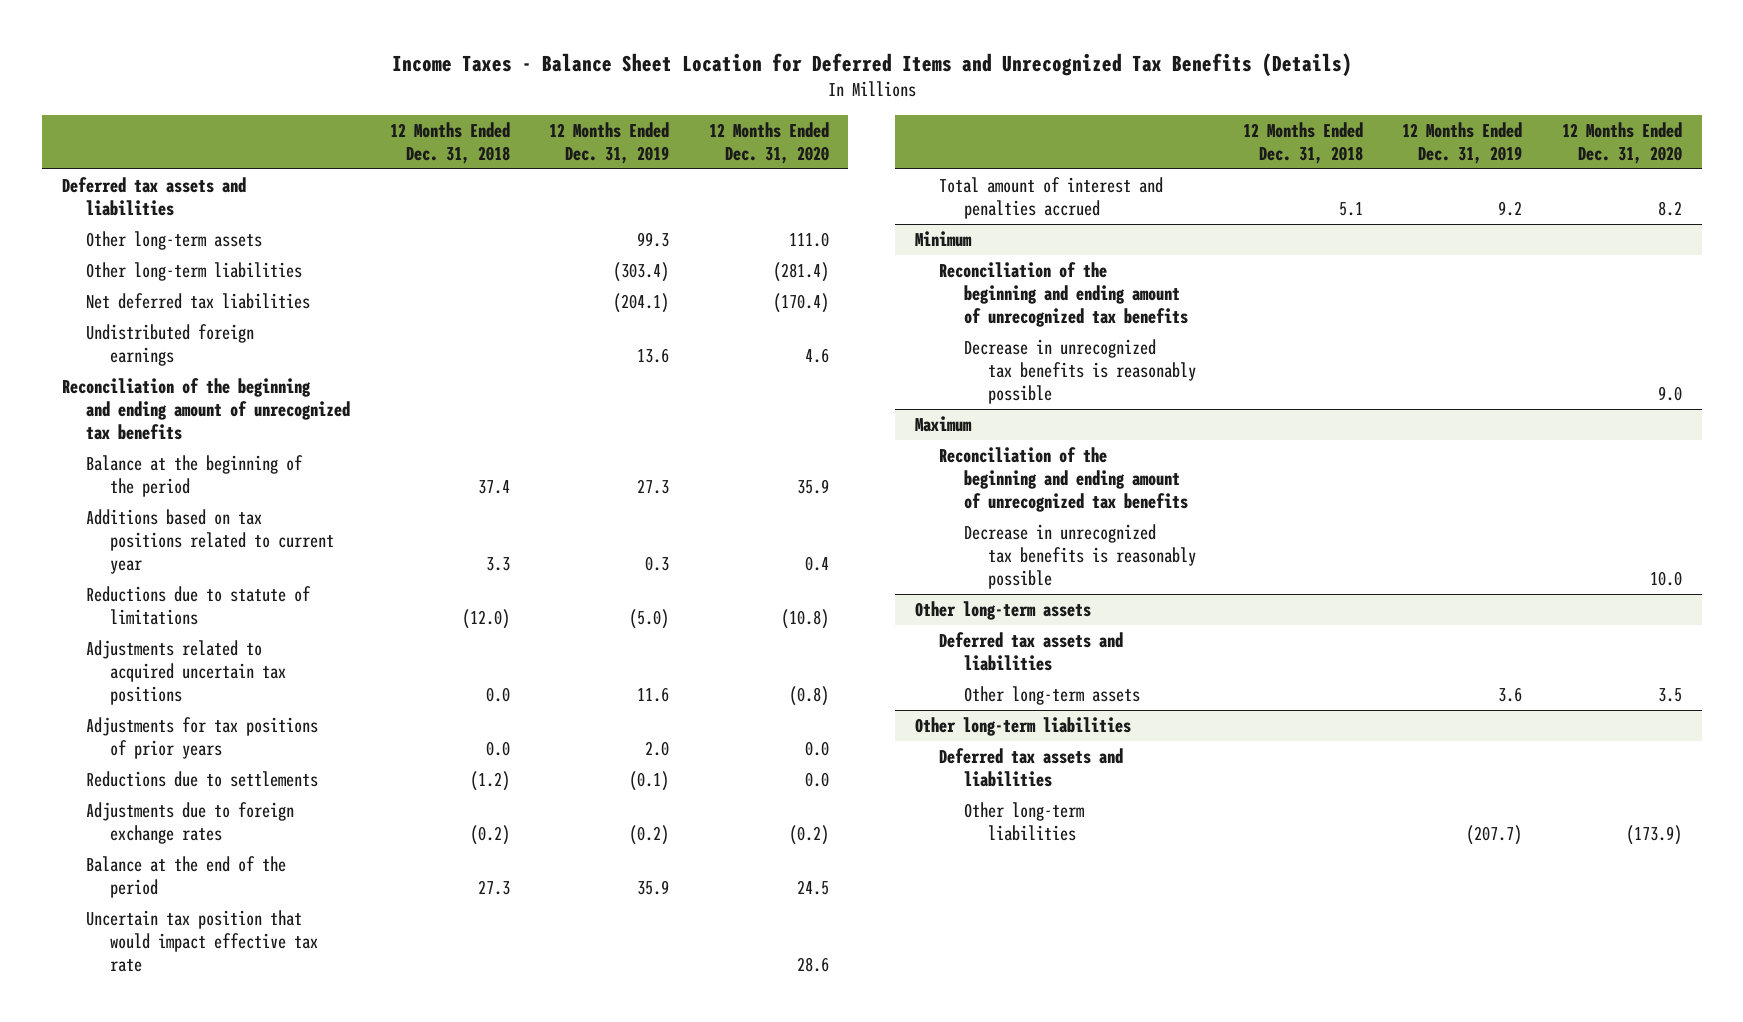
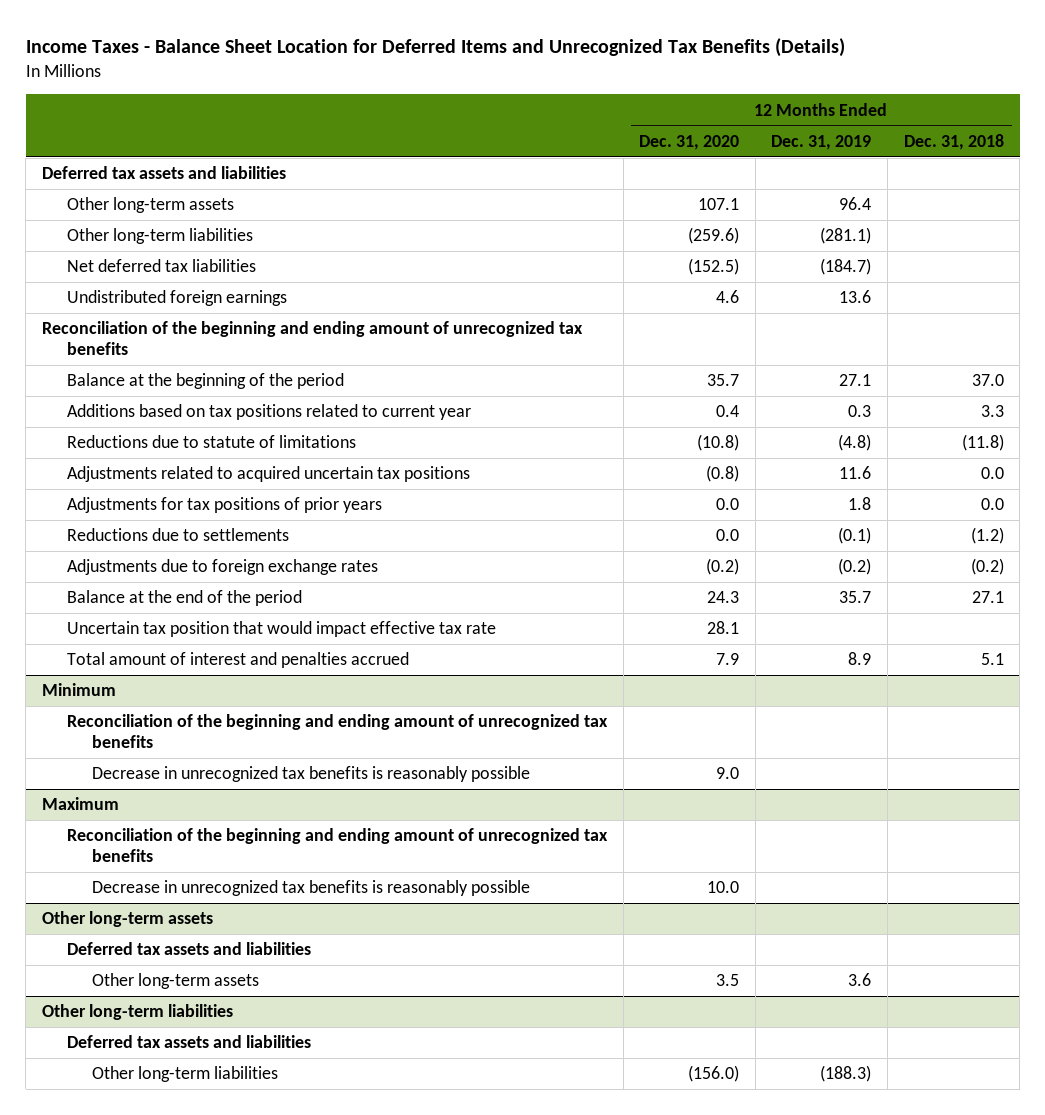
[637,232,670,248] 99.3 -> [839,197,872,211] 96.4
[788,232,829,248] 111.0 -> [698,198,740,211] 107.1
[613,262,670,283] (303.4) -> [820,227,872,245] (281.1)
[772,262,829,283] (281.4) -> [688,227,740,245] (259.6)
[613,293,670,314] (204.1) -> [820,258,872,276] (184.7)
[772,293,829,314] (170.4) -> [688,258,740,276] (152.5)
[477,479,510,494] 37.4 -> [971,374,1004,387] 37.0
[637,478,670,494] 27.3 -> [839,374,872,387] 27.1
[796,478,829,494] 35.9 -> [707,374,740,387] 35.7
[461,608,510,629] (12.0) -> [961,434,1004,452] (11.8)
[629,608,670,629] (5.0) -> [838,434,872,452] (4.8)
[645,740,670,756] 2.0 -> [848,497,872,511] 1.8
[477,879,510,895] 27.3 -> [971,591,1004,604] 27.1
[637,879,670,895] 35.9 -> [839,591,872,604] 35.7
[796,879,829,895] 24.5 -> [707,591,740,604] 24.3
[796,956,829,972] 28.6 -> [707,621,740,635] 28.1
[1498,200,1523,216] 9.2 -> [848,652,872,666] 8.9
[1657,200,1682,216] 8.2 -> [716,653,740,666] 7.9
[1466,824,1523,845] (207.7) -> [820,1065,872,1083] (188.3)
[1625,824,1682,845] (173.9) -> [688,1065,740,1083] (156.0)

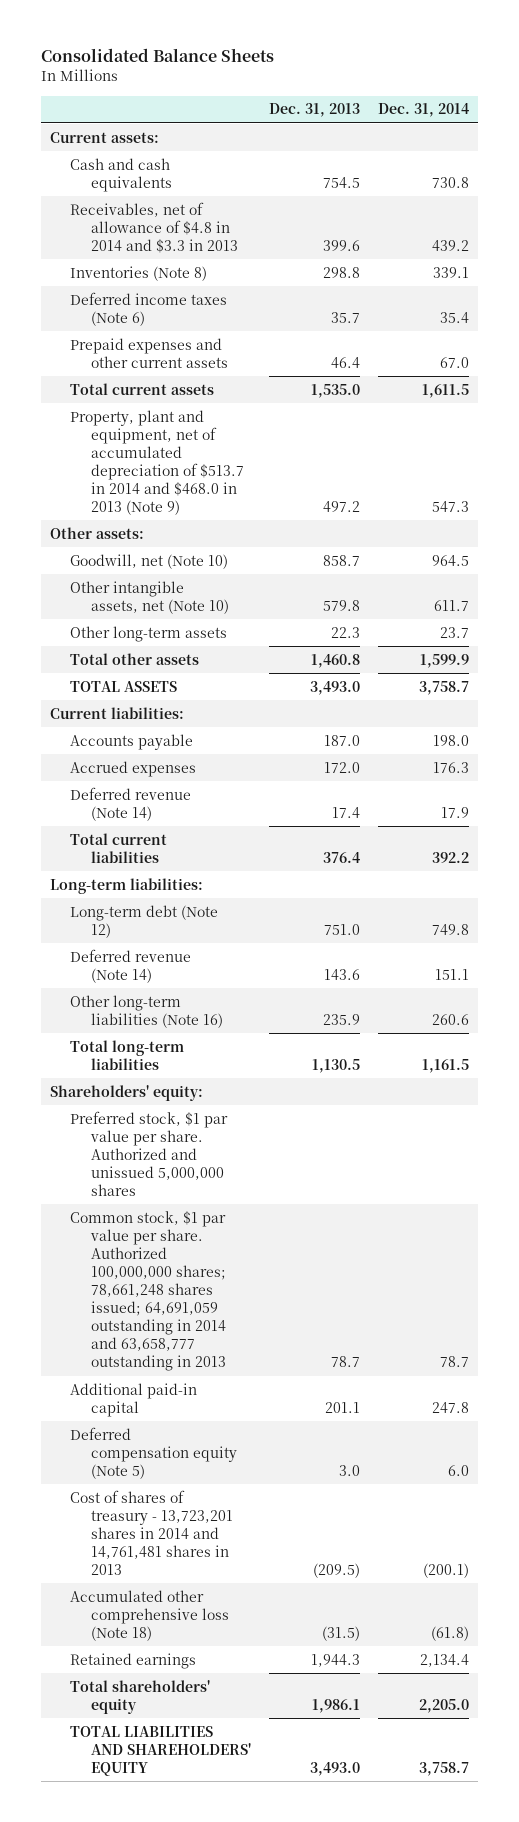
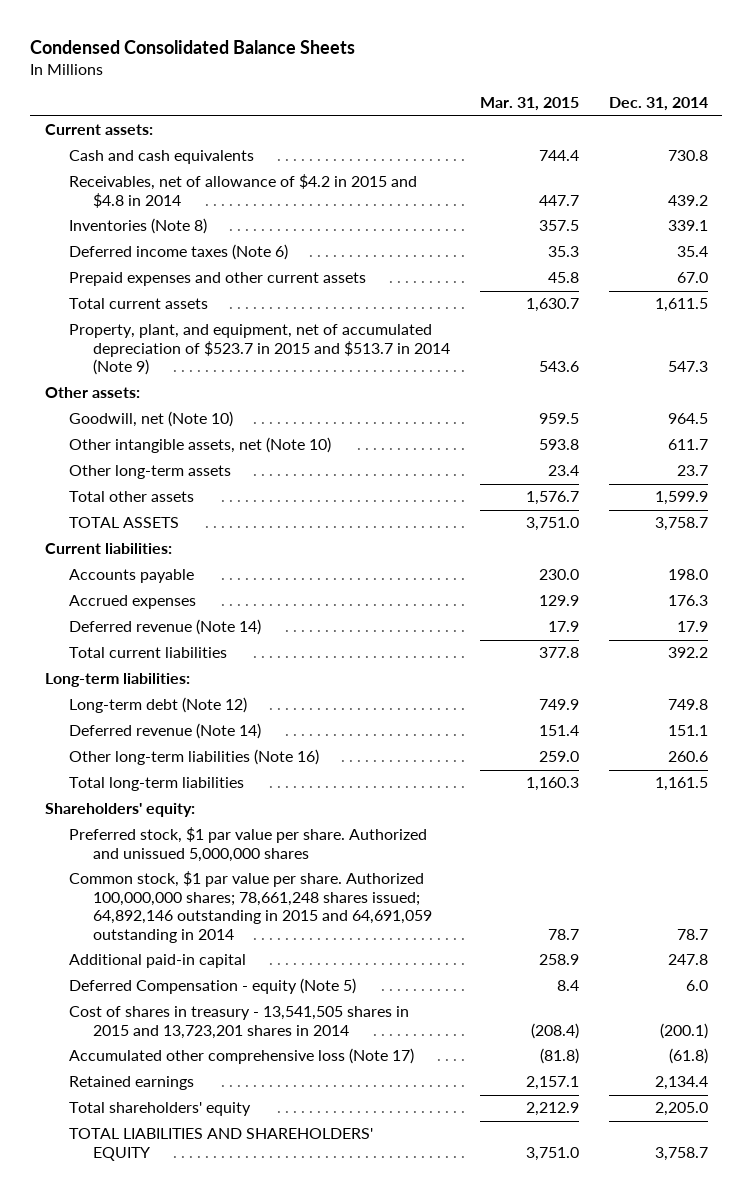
[40,48,274,63] Consolidated Balance Sheets -> [29,39,355,54] Condensed Consolidated Balance Sheets
[268,103,360,118] Dec. 31, 2013 -> none
none -> [479,97,579,112] Mar. 31, 2015
[70,201,238,253] Receivables, net of allowance of $4.8 in 2014 and $3.3 in 2013 -> [68,174,417,208] Receivables, net of allowance of $4.2 in 2015 and $4.8 in 2014
[70,409,244,516] Property, plant and equipment, net of accumulated depreciation of $513.7 in 2014 and $468.0 in 2013 (Note 9) -> [68,324,450,376] Property, plant, and equipment, net of accumulated depreciation of $523.7 in 2015 and $513.7 in 2014 (Note 9)
[70,1210,227,1372] Common stock, $1 par value per share. Authorized 100,000,000 shares; 78,661,248 shares issued; 64,691,059 outstanding in 2014 and 63,658,777 outstanding in 2013 -> [68,871,432,943] Common stock, $1 par value per share. Authorized 100,000,000 shares; 78,661,248 shares issued; 64,892,146 outstanding in 2015 and 64,691,059 outstanding in 2014
[70,1426,237,1479] Deferred compensation equity (Note 5) -> [68,978,356,995] Deferred Compensation - equity (Note 5)
[70,1489,233,1575] Cost of shares of treasury - 13,723,201 shares in 2014 and 14,761,481 shares in 2013 -> [68,1006,409,1039] Cost of shares in treasury - 13,541,505 shares in 2015 and 13,723,201 shares in 2014
[70,1589,229,1641] Accumulated other comprehensive loss (Note 18) -> [68,1048,414,1065] Accumulated other comprehensive loss (Note 17)

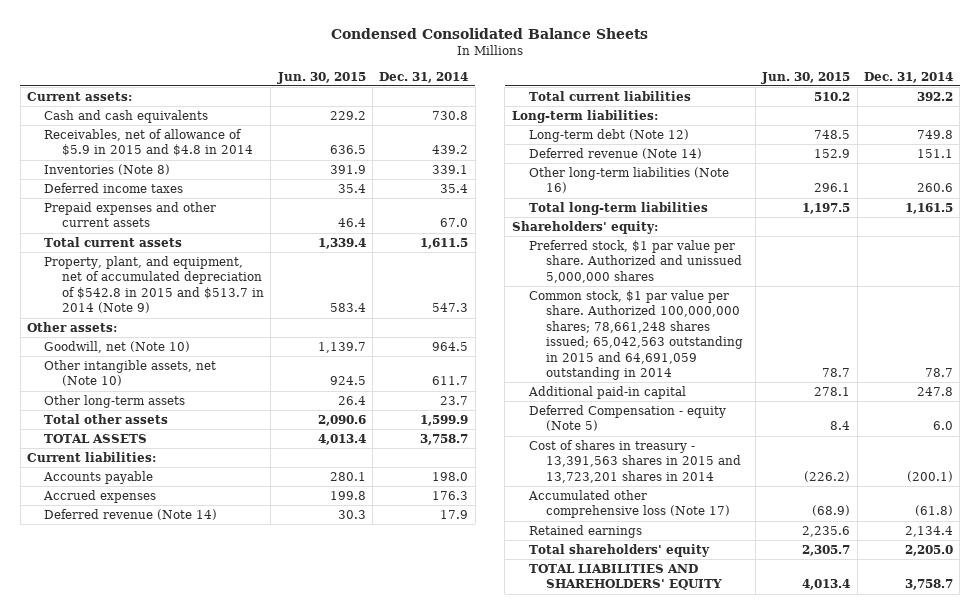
[479,97,579,112] Mar. 31, 2015 -> none
none -> [276,71,366,84] Jun. 30, 2015
[68,174,417,208] Receivables, net of allowance of $4.2 in 2015 and $4.8 in 2014 -> [44,128,253,157] Receivables, net of allowance of $5.9 in 2015 and $4.8 in 2014
[68,244,288,261] Deferred income taxes (Note 6) -> [44,182,184,193] Deferred income taxes
[68,324,450,376] Property, plant, and equipment, net of accumulated depreciation of $523.7 in 2015 and $513.7 in 2014 (Note 9) -> [44,255,264,314] Property, plant, and equipment, net of accumulated depreciation of $542.8 in 2015 and $513.7 in 2014 (Note 9)
[68,871,432,943] Common stock, $1 par value per share. Authorized 100,000,000 shares; 78,661,248 shares issued; 64,892,146 outstanding in 2015 and 64,691,059 outstanding in 2014 -> [529,289,744,381] Common stock, $1 par value per share. Authorized 100,000,000 shares; 78,661,248 shares issued; 65,042,563 outstanding in 2015 and 64,691,059 outstanding in 2014
[68,1006,409,1039] Cost of shares in treasury - 13,541,505 shares in 2015 and 13,723,201 shares in 2014 -> [529,439,742,483] Cost of shares in treasury - 13,391,563 shares in 2015 and 13,723,201 shares in 2014

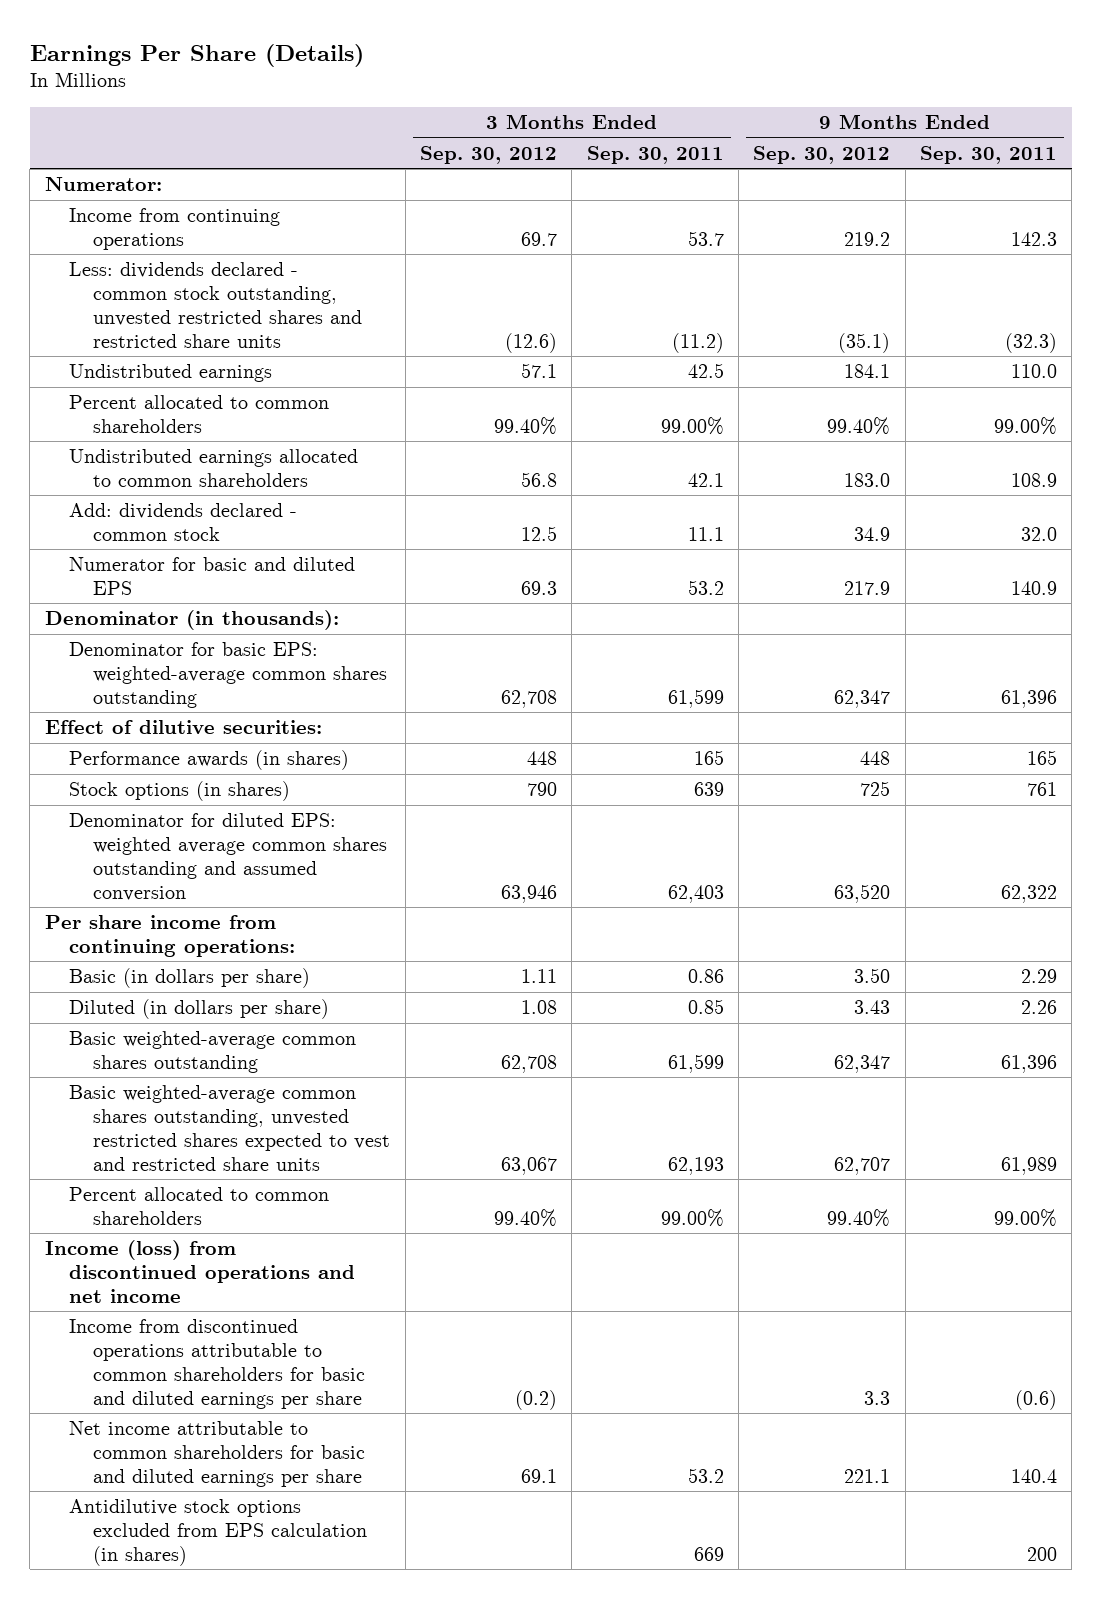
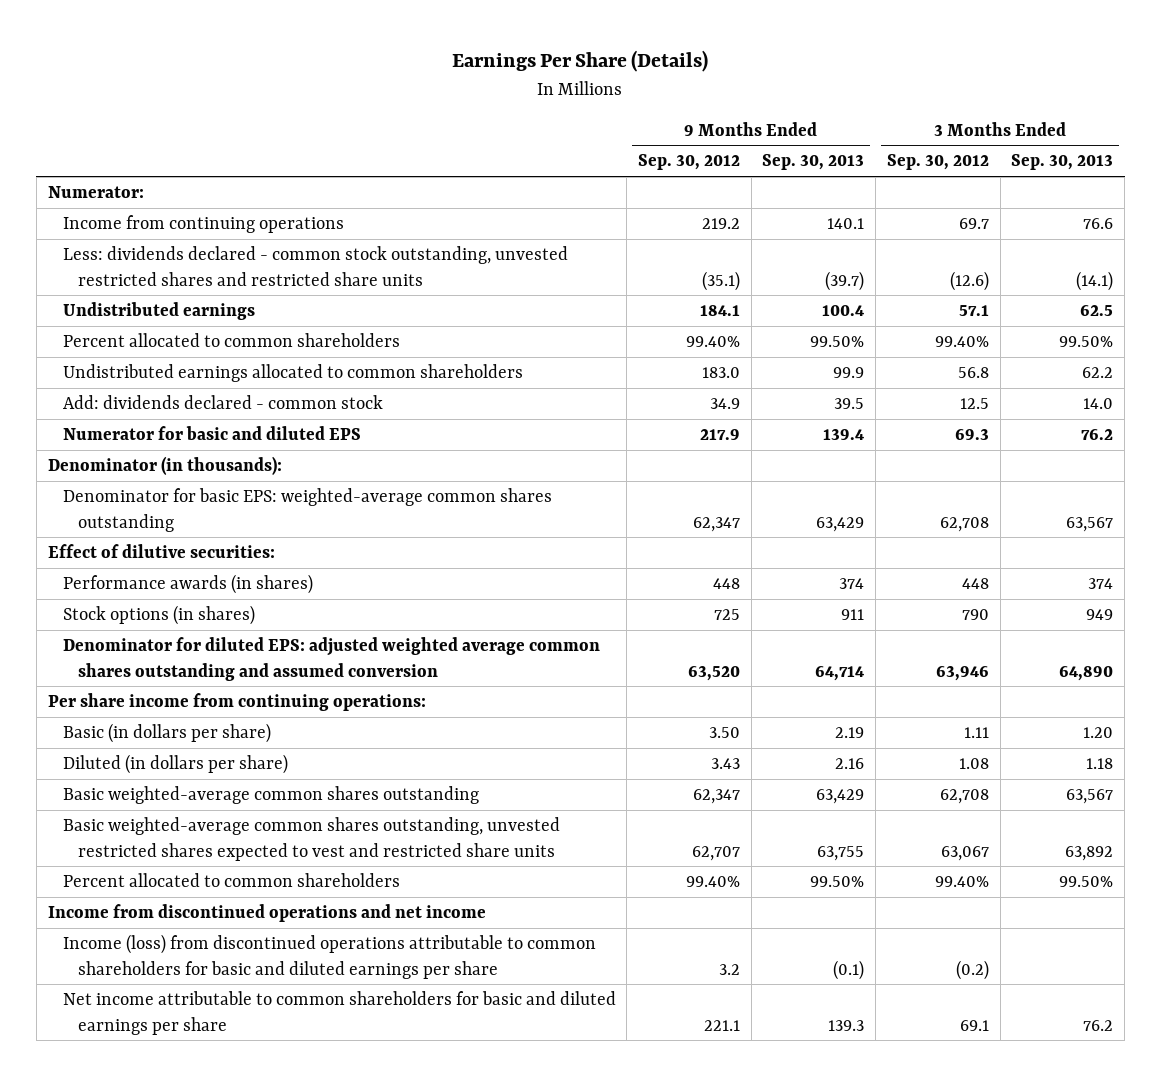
[586,145,724,164] Sep. 30, 2011 -> none
[920,145,1058,164] Sep. 30, 2011 -> none
none -> [762,154,865,171] Sep. 30, 2013
none -> [1011,154,1114,171] Sep. 30, 2013
[69,813,388,901] Denominator for diluted EPS: weighted average common shares outstanding and assumed conversion -> [62,637,600,681] Denominator for diluted EPS: adjusted weighted average common shares outstanding and assumed conversion
[44,1240,356,1303] Income (loss) from discontinued operations and net income -> [47,904,486,923] Income from discontinued operations and net income
[69,1319,366,1409] Income from discontinued operations attributable to common shareholders for basic and diluted earnings per share -> [62,934,596,979] Income (loss) from discontinued operations attributable to common shareholders for basic and diluted earnings per share
[864,1390,891,1405] 3.3 -> [719,963,741,975] 3.2
[69,1499,368,1566] Antidilutive stock options excluded from EPS calculation (in shares) -> none

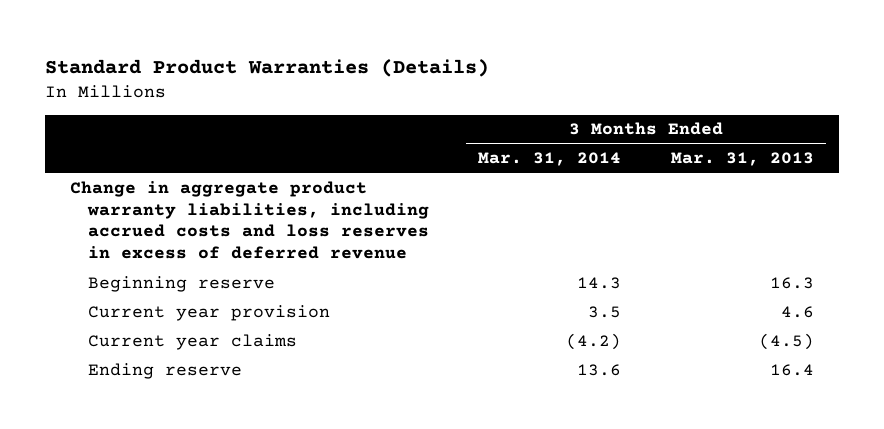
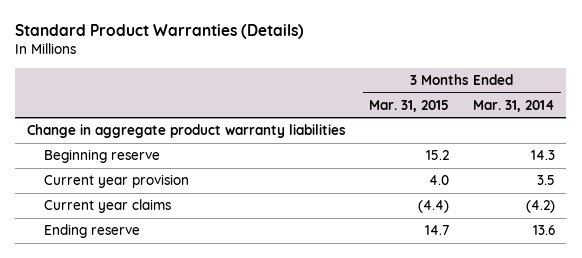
[670,151,814,166] Mar. 31, 2013 -> none
none -> [369,99,450,112] Mar. 31, 2015
[69,180,429,260] Change in aggregate product warranty liabilities, including accrued costs and loss reserves in excess of deferred revenue -> [26,124,346,139] Change in aggregate product warranty liabilities

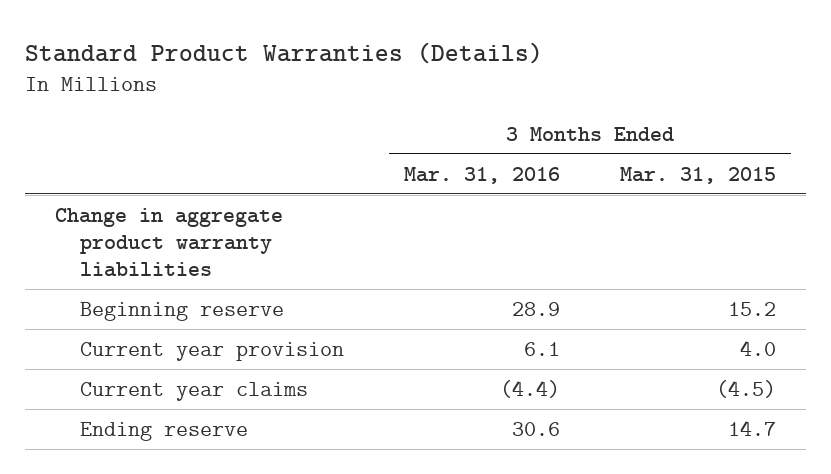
[472,99,555,112] Mar. 31, 2014 -> none
none -> [404,166,561,184] Mar. 31, 2016
[418,200,450,214] (4.4) -> [716,379,777,398] (4.5)

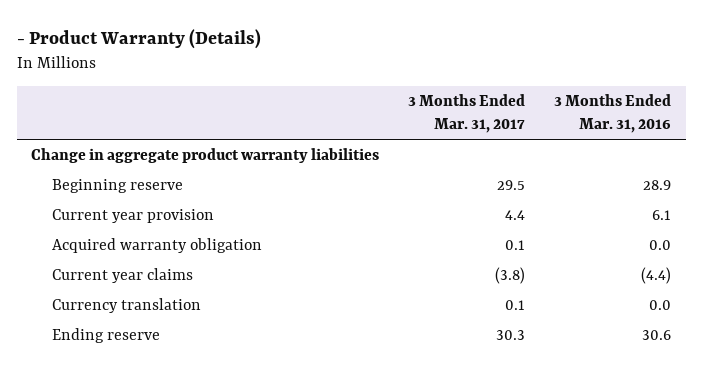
[25,41,544,64] Standard Product Warranties (Details) -> [16,29,261,50] - Product Warranty (Details)
[620,166,777,184] Mar. 31, 2015 -> none
none -> [408,94,526,134] 3 Months Ended Mar. 31, 2017
none -> [51,238,262,254] Acquired warranty obligation
none -> [51,298,201,314] Currency translation

